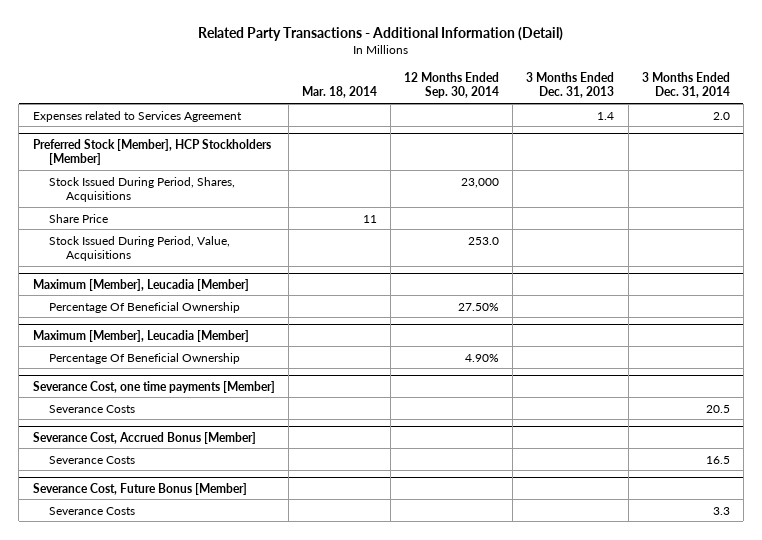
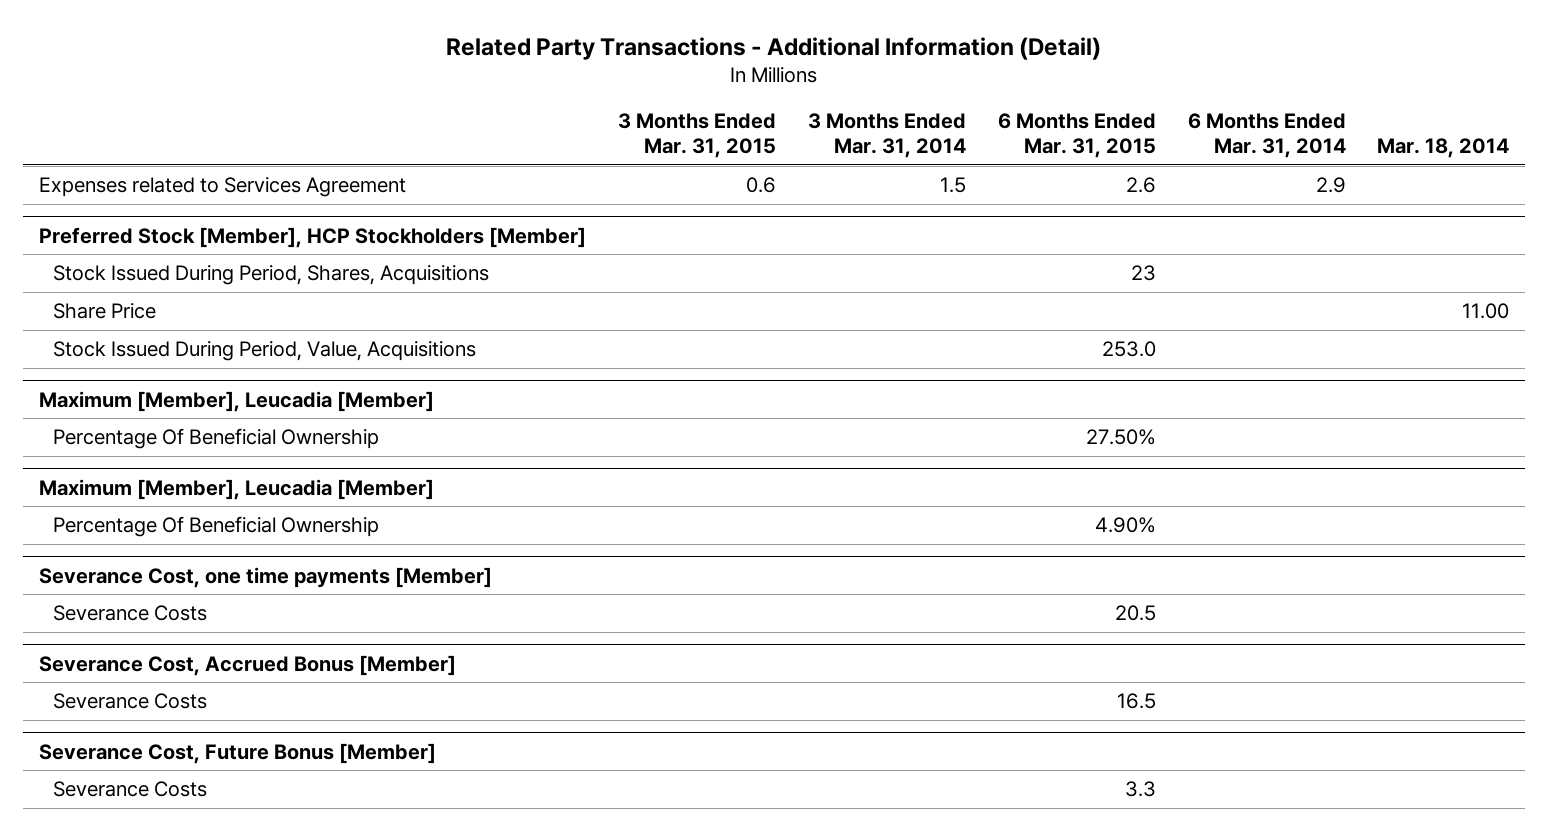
[404,71,500,99] 12 Months Ended Sep. 30, 2014 -> none
[526,71,615,99] 3 Months Ended Dec. 31, 2013 -> none
[641,71,730,99] 3 Months Ended Dec. 31, 2014 -> none
none -> [617,113,776,159] 3 Months Ended Mar. 31, 2015
none -> [807,113,966,159] 3 Months Ended Mar. 31, 2014
none -> [997,113,1156,159] 6 Months Ended Mar. 31, 2015
none -> [1187,113,1346,159] 6 Months Ended Mar. 31, 2014
[362,214,377,223] 11 -> [1462,303,1510,320] 11.00

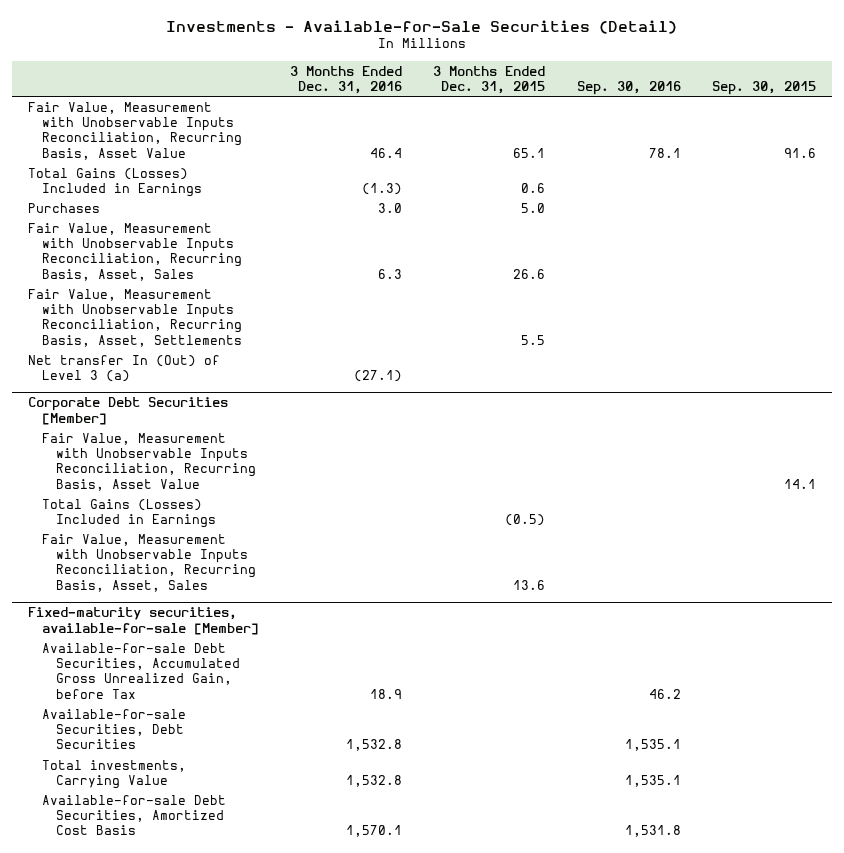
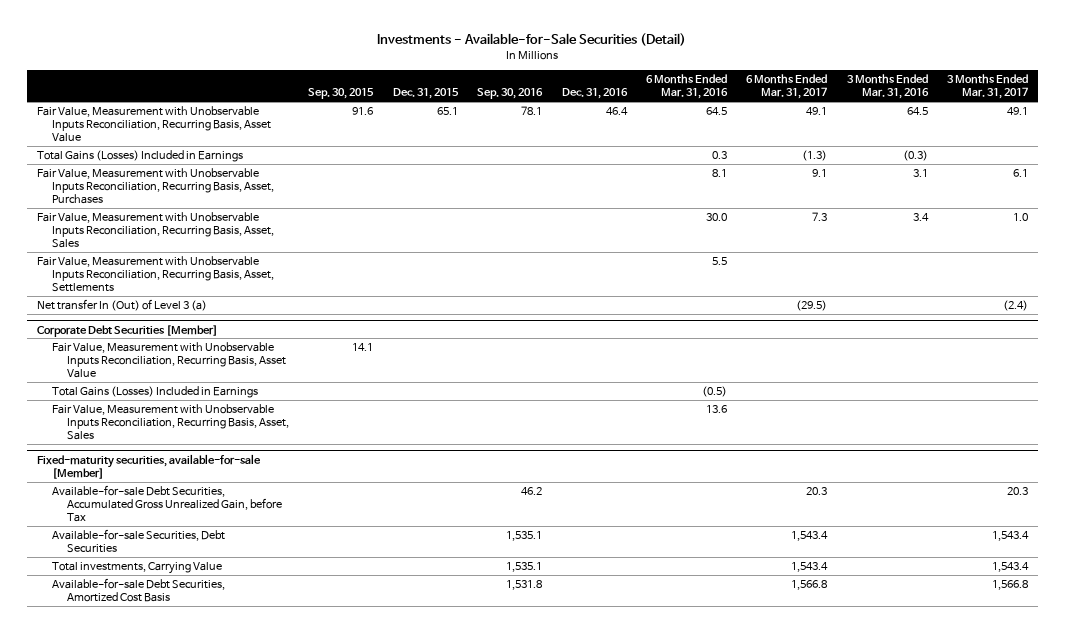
[290,65,403,94] 3 Months Ended Dec. 31, 2016 -> none
[433,65,546,94] 3 Months Ended Dec. 31, 2015 -> none
none -> [392,88,459,100] Dec. 31, 2015
none -> [561,88,628,100] Dec. 31, 2016
none -> [646,74,729,100] 6 Months Ended Mar. 31, 2016
none -> [746,74,828,100] 6 Months Ended Mar. 31, 2017
none -> [846,74,929,100] 3 Months Ended Mar. 31, 2016
none -> [947,74,1029,100] 3 Months Ended Mar. 31, 2017
[27,202,100,213] Purchases -> [36,167,274,205] Fair Value, Measurement with Unobservable Inputs Reconciliation, Recurring Basis, Asset, Purchases

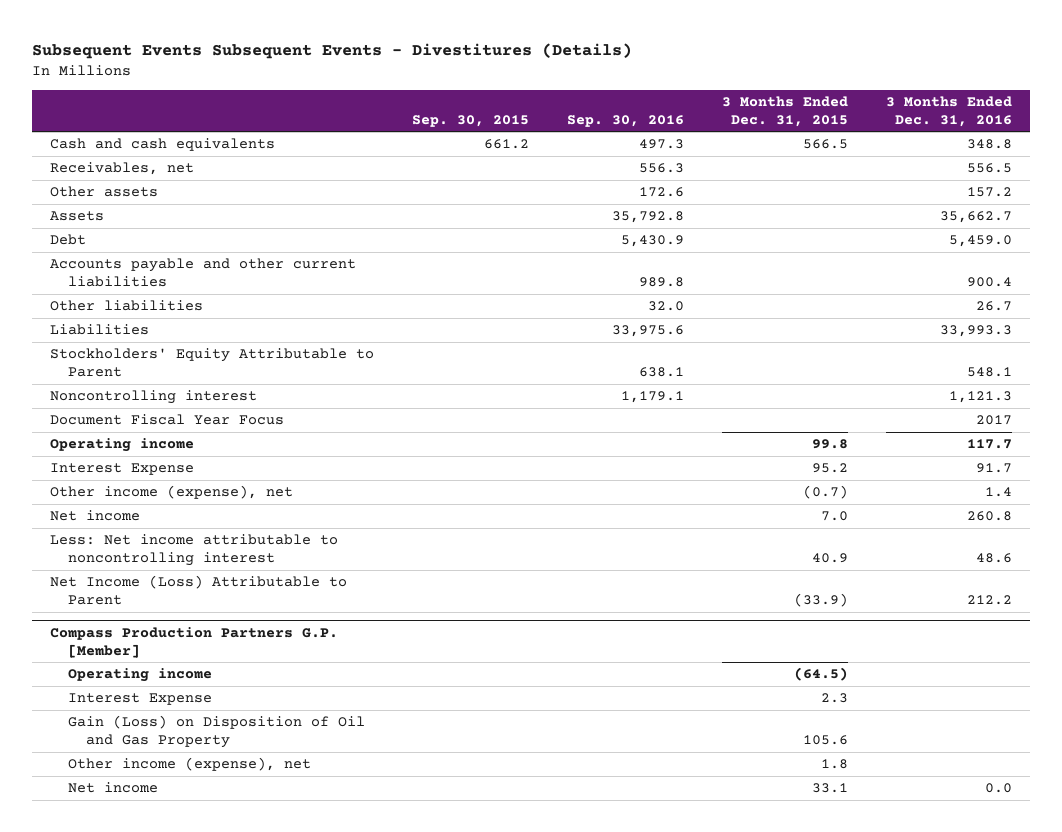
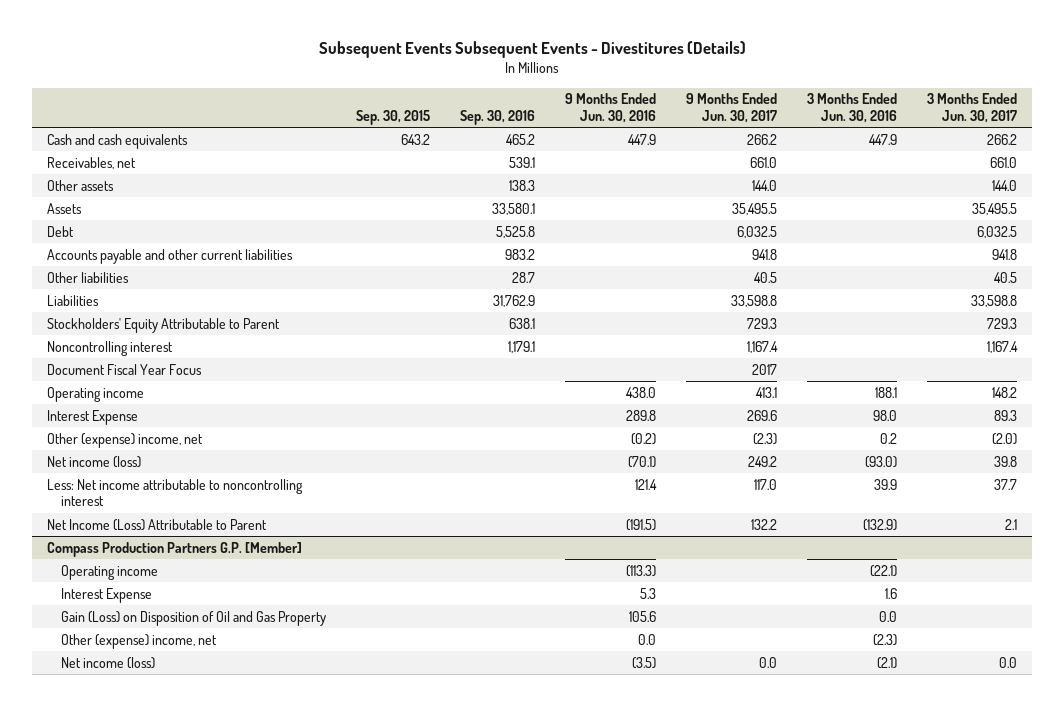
[721,96,848,127] 3 Months Ended Dec. 31, 2015 -> none
[885,96,1012,127] 3 Months Ended Dec. 31, 2016 -> none
none -> [565,93,657,123] 9 Months Ended Jun. 30, 2016
none -> [685,93,777,123] 9 Months Ended Jun. 30, 2017
none -> [806,93,897,123] 3 Months Ended Jun. 30, 2016
none -> [926,93,1017,123] 3 Months Ended Jun. 30, 2017
[484,139,530,150] 661.2 -> [401,133,431,145] 643.2
[638,139,684,150] 497.3 -> [506,133,536,145] 465.2
[638,163,684,174] 556.3 -> [509,156,536,168] 539.1
[638,187,684,198] 172.6 -> [509,179,536,191] 138.3
[611,211,684,224] 35,792.8 -> [492,202,536,215] 33,580.1
[620,235,684,248] 5,430.9 -> [496,225,536,238] 5,525.8
[638,276,684,287] 989.8 -> [505,248,536,260] 983.2
[647,301,684,312] 32.0 -> [512,271,536,283] 28.7
[611,325,684,338] 33,975.6 -> [493,294,536,307] 31,762.9
[50,485,294,500] Other income (expense), net -> [46,432,203,448] Other (expense) income, net
[50,510,141,522] Net income -> [46,455,141,468] Net income (loss)
[68,757,312,772] Other income (expense), net -> [61,633,218,649] Other (expense) income, net
[68,782,159,794] Net income -> [61,656,156,669] Net income (loss)

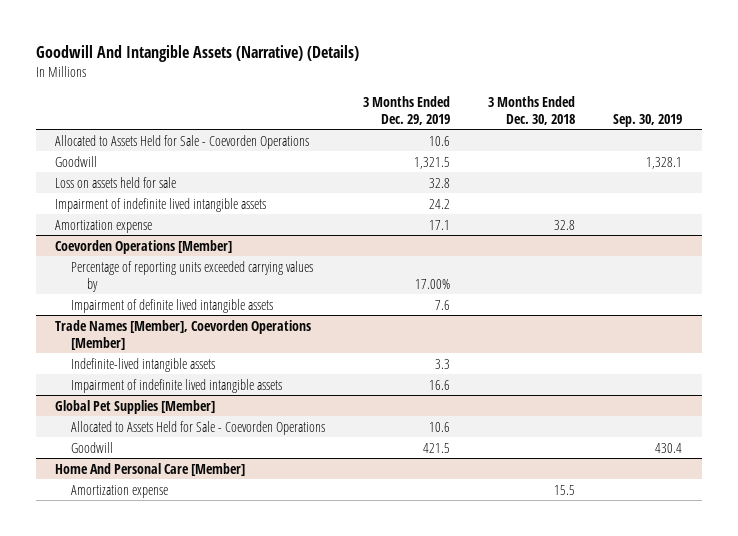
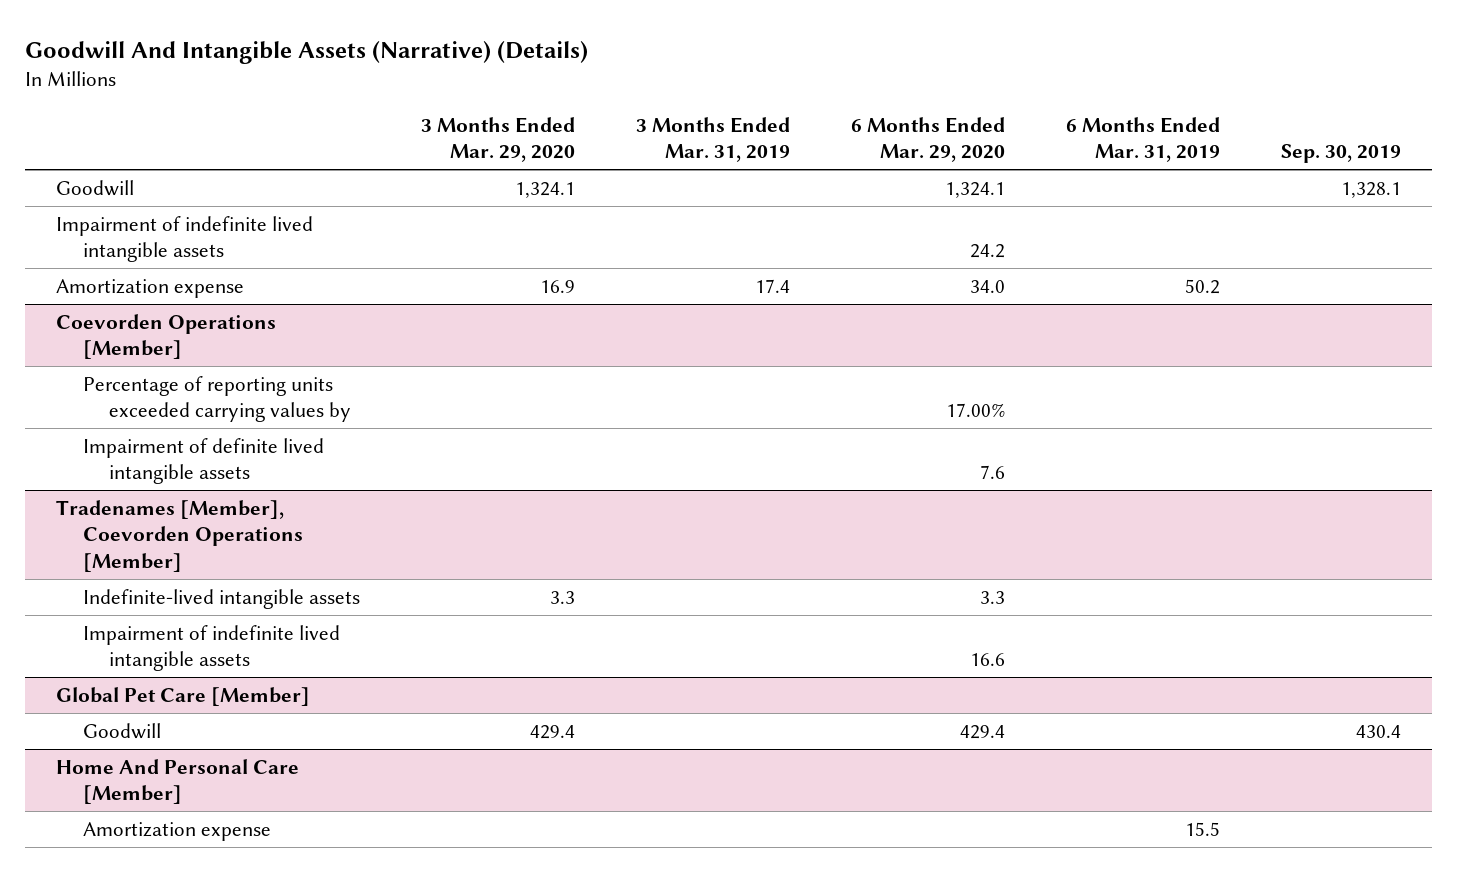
[363,95,451,125] 3 Months Ended Dec. 29, 2019 -> none
[488,95,576,125] 3 Months Ended Dec. 30, 2018 -> none
none -> [420,116,575,163] 3 Months Ended Mar. 29, 2020
none -> [635,116,790,163] 3 Months Ended Mar. 31, 2019
none -> [850,116,1005,163] 6 Months Ended Mar. 29, 2020
none -> [1066,116,1221,163] 6 Months Ended Mar. 31, 2019
[55,134,310,149] Allocated to Assets Held for Sale - Coevorden Operations -> none
[55,176,177,188] Loss on assets held for sale -> none
[55,319,312,350] Trade Names [Member], Coevorden Operations [Member] -> none
[71,357,216,372] Indefinite-lived intangible assets -> none
[71,378,283,393] Impairment of indefinite lived intangible assets -> none
[71,420,326,435] Allocated to Assets Held for Sale - Coevorden Operations -> none
none -> [55,499,303,572] Tradenames [Member], Coevorden Operations [Member]
none -> [82,588,360,609] Indefinite-lived intangible assets
none -> [82,624,340,672] Impairment of indefinite lived intangible assets
[55,399,216,414] Global Pet Supplies [Member] -> [55,686,310,706] Global Pet Care [Member]

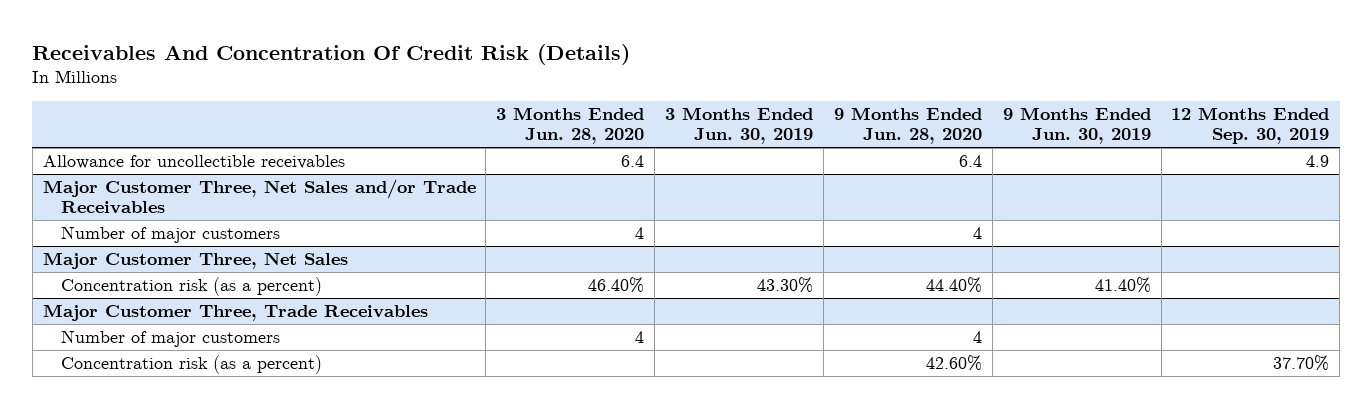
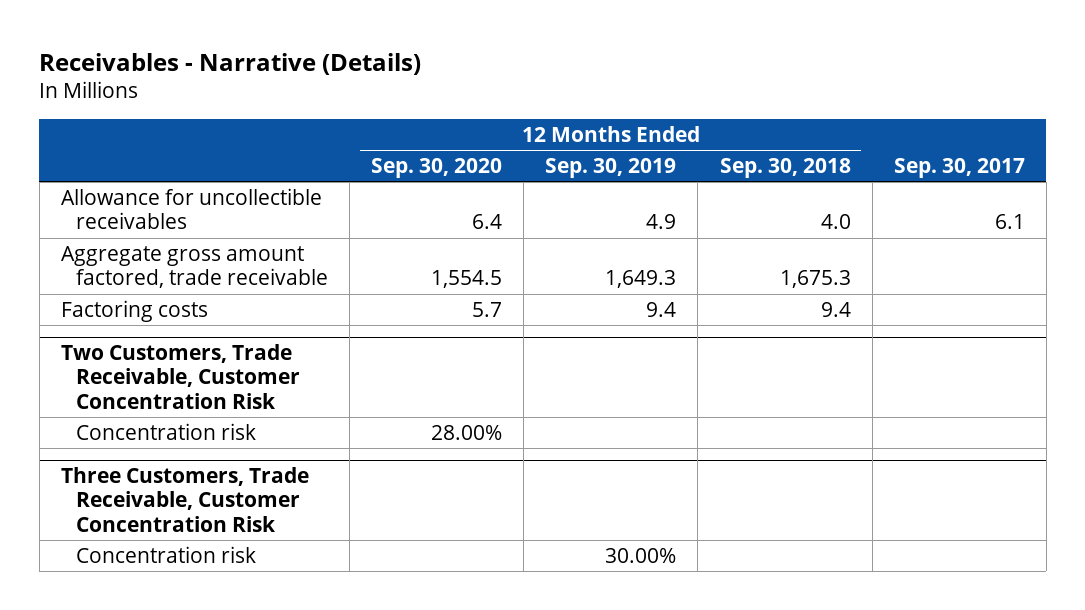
[32,43,631,65] Receivables And Concentration Of Credit Risk (Details) -> [39,52,422,75] Receivables - Narrative (Details)
[496,106,645,145] 3 Months Ended Jun. 28, 2020 -> none
[665,106,814,145] 3 Months Ended Jun. 30, 2019 -> none
[833,106,982,145] 9 Months Ended Jun. 28, 2020 -> none
[1002,106,1151,145] 9 Months Ended Jun. 30, 2019 -> none
none -> [371,158,503,179] Sep. 30, 2020
none -> [719,158,851,179] Sep. 30, 2018
none -> [893,158,1025,179] Sep. 30, 2017
[42,178,476,215] Major Customer Three, Net Sales and/or Trade Receivables -> none
[60,225,280,243] Number of major customers -> none
[42,251,348,269] Major Customer Three, Net Sales -> none
[60,276,322,296] Concentration risk (as a percent) -> none
[42,303,428,321] Major Customer Three, Trade Receivables -> none
[60,329,280,347] Number of major customers -> none
[60,354,322,374] Concentration risk (as a percent) -> none
none -> [60,245,329,289] Aggregate gross amount factored, trade receivable
none -> [60,299,208,322] Factoring costs
none -> [60,344,301,409] Two Customers, Trade Receivable, Customer Concentration Risk
none -> [76,422,257,440] Concentration risk
none -> [60,467,309,532] Three Customers, Trade Receivable, Customer Concentration Risk
none -> [76,545,257,563] Concentration risk

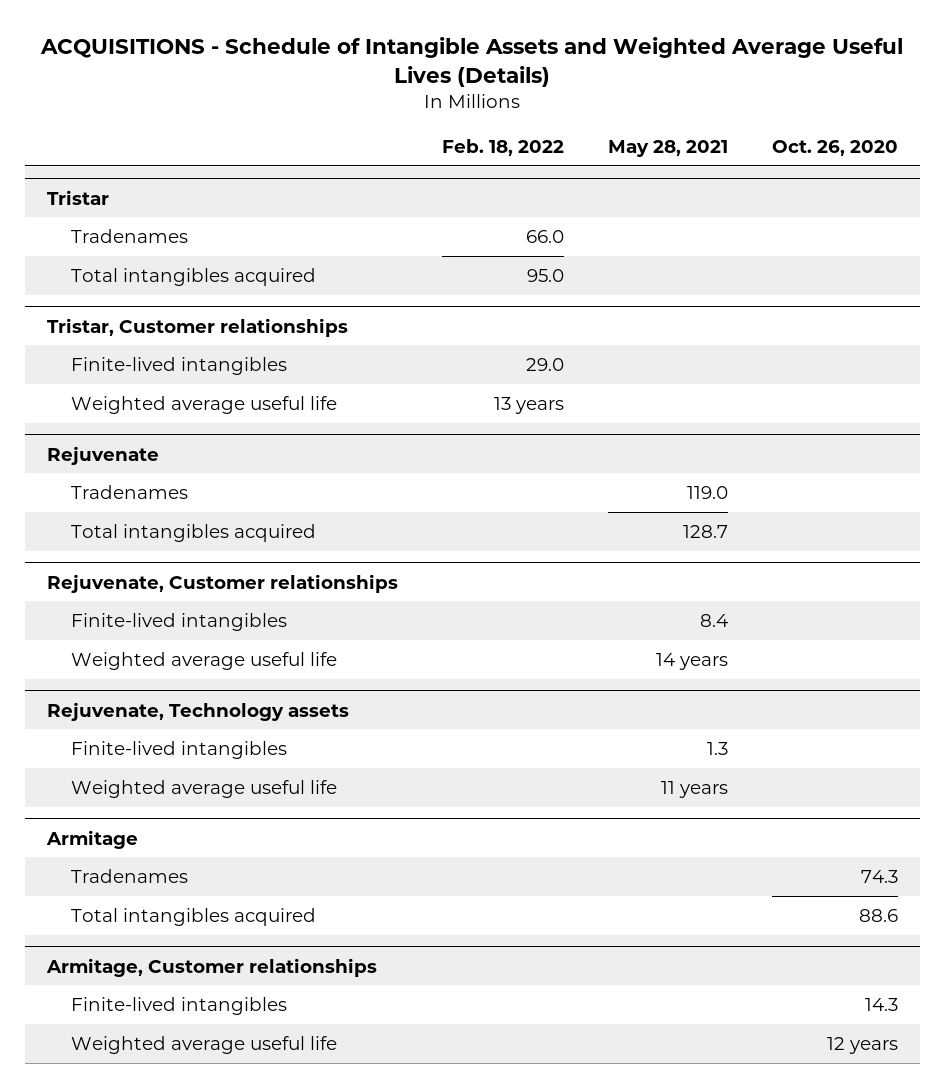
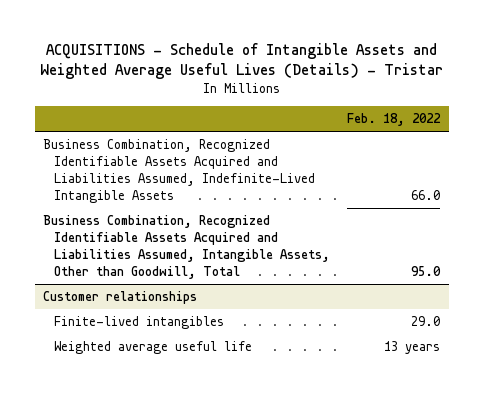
[40,36,904,88] ACQUISITIONS - Schedule of Intangible Assets and Weighted Average Useful Lives (Details) -> [39,43,443,80] ACQUISITIONS - Schedule of Intangible Assets and Weighted Average Useful Lives (Details) - Tristar
[608,139,729,157] May 28, 2021 -> none
[772,139,899,156] Oct. 26, 2020 -> none
[71,228,189,243] Tradenames -> none
[71,267,317,286] Total intangibles acquired -> none
[46,317,348,337] Tristar, Customer relationships -> none
[71,356,288,375] Finite-lived intangibles -> none
[71,395,338,414] Weighted average useful life -> none
[46,445,159,465] Rejuvenate -> none
[71,484,189,499] Tradenames -> none
[71,523,317,542] Total intangibles acquired -> none
[46,573,398,593] Rejuvenate, Customer relationships -> none
[71,612,288,631] Finite-lived intangibles -> none
[71,651,338,670] Weighted average useful life -> none
[46,701,349,721] Rejuvenate, Technology assets -> none
[71,740,288,759] Finite-lived intangibles -> none
[71,779,338,798] Weighted average useful life -> none
[45,829,138,849] Armitage -> none
[71,868,189,883] Tradenames -> none
[71,907,317,926] Total intangibles acquired -> none
[45,957,377,977] Armitage, Customer relationships -> none
[71,996,288,1015] Finite-lived intangibles -> none
[71,1035,338,1054] Weighted average useful life -> none
none -> [43,139,316,203] Business Combination, Recognized Identifiable Assets Acquired and Liabilities Assumed, Indefinite-Lived Intangible Assets
none -> [43,215,331,279] Business Combination, Recognized Identifiable Assets Acquired and Liabilities Assumed, Intangible Assets, Other than Goodwill, Total
[46,189,109,205] Tristar -> [43,291,198,305] Customer relationships
none -> [54,316,225,330] Finite-lived intangibles
none -> [54,341,253,355] Weighted average useful life

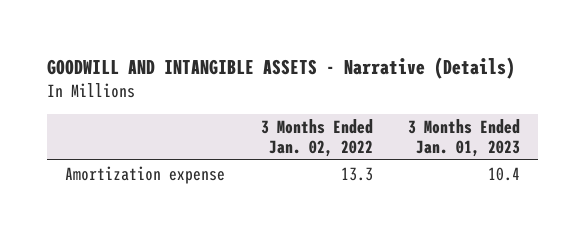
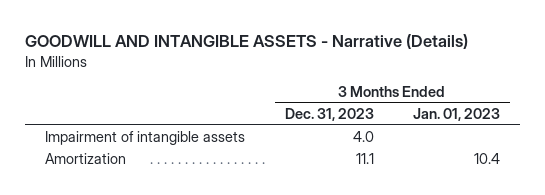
[260,119,373,158] 3 Months Ended Jan. 02, 2022 -> none
none -> [284,108,374,122] Dec. 31, 2023
none -> [44,131,245,146] Impairment of intangible assets
[64,165,225,184] Amortization expense -> [44,153,126,165] Amortization

